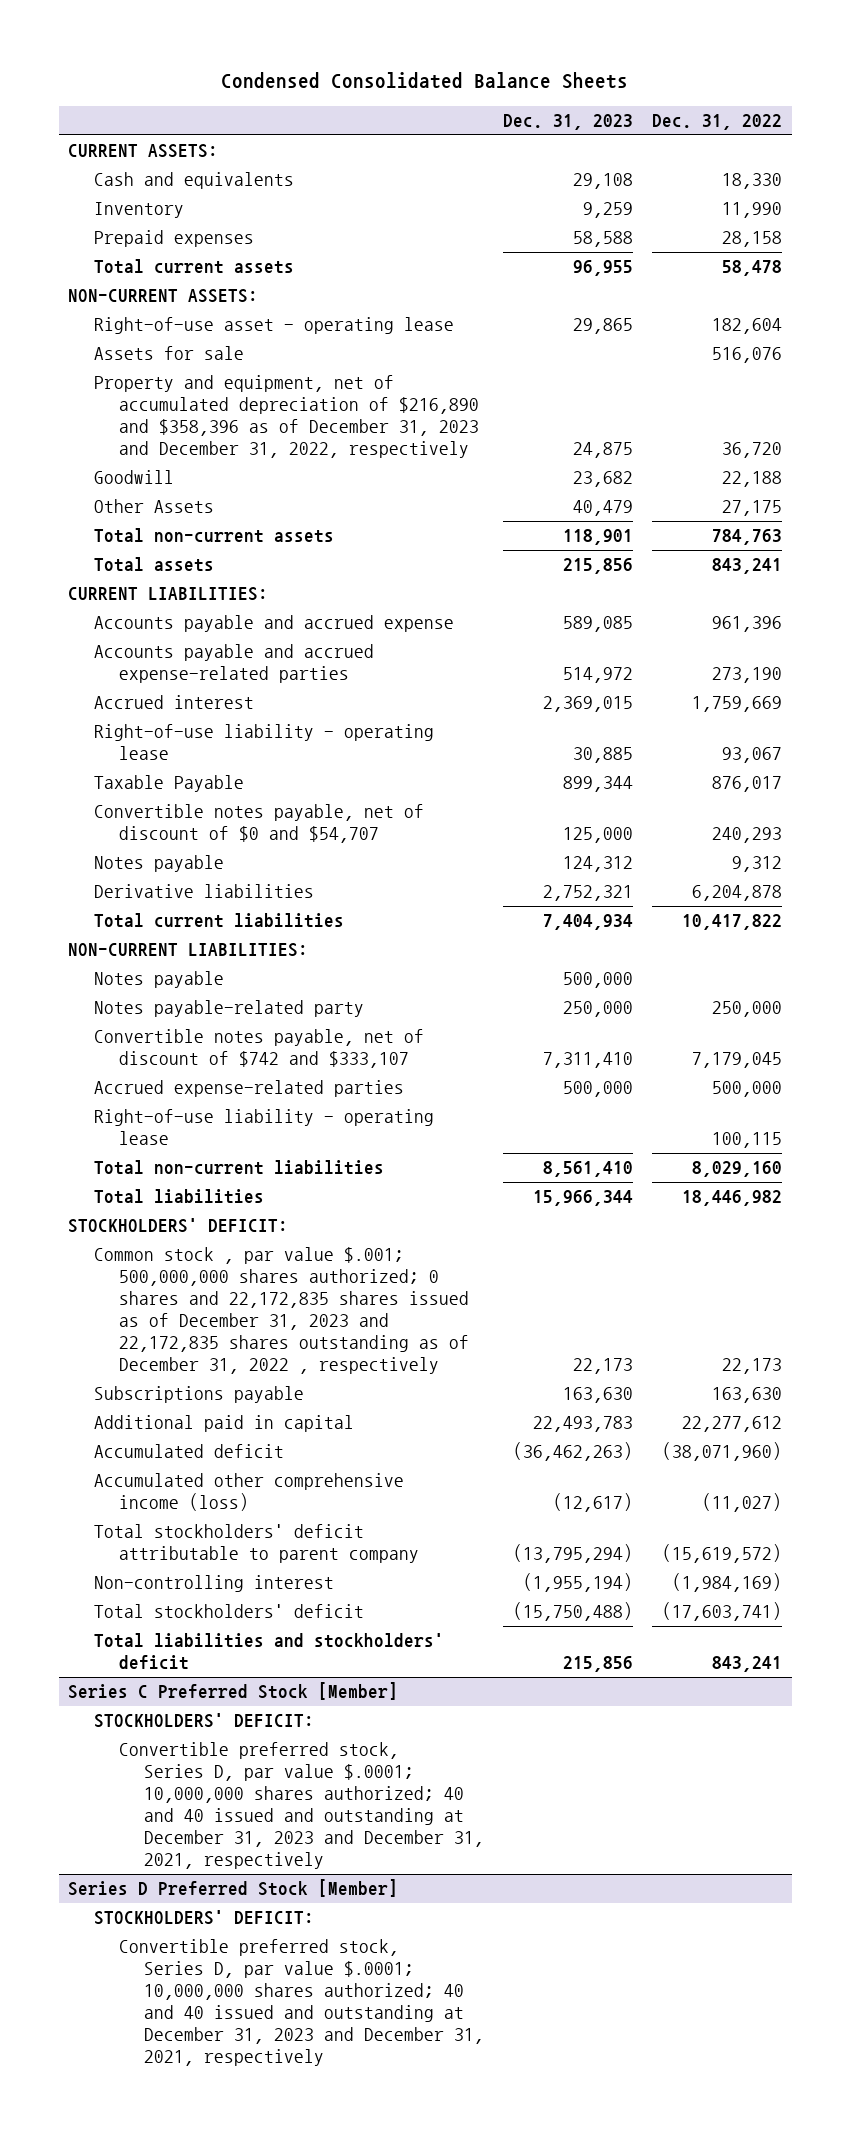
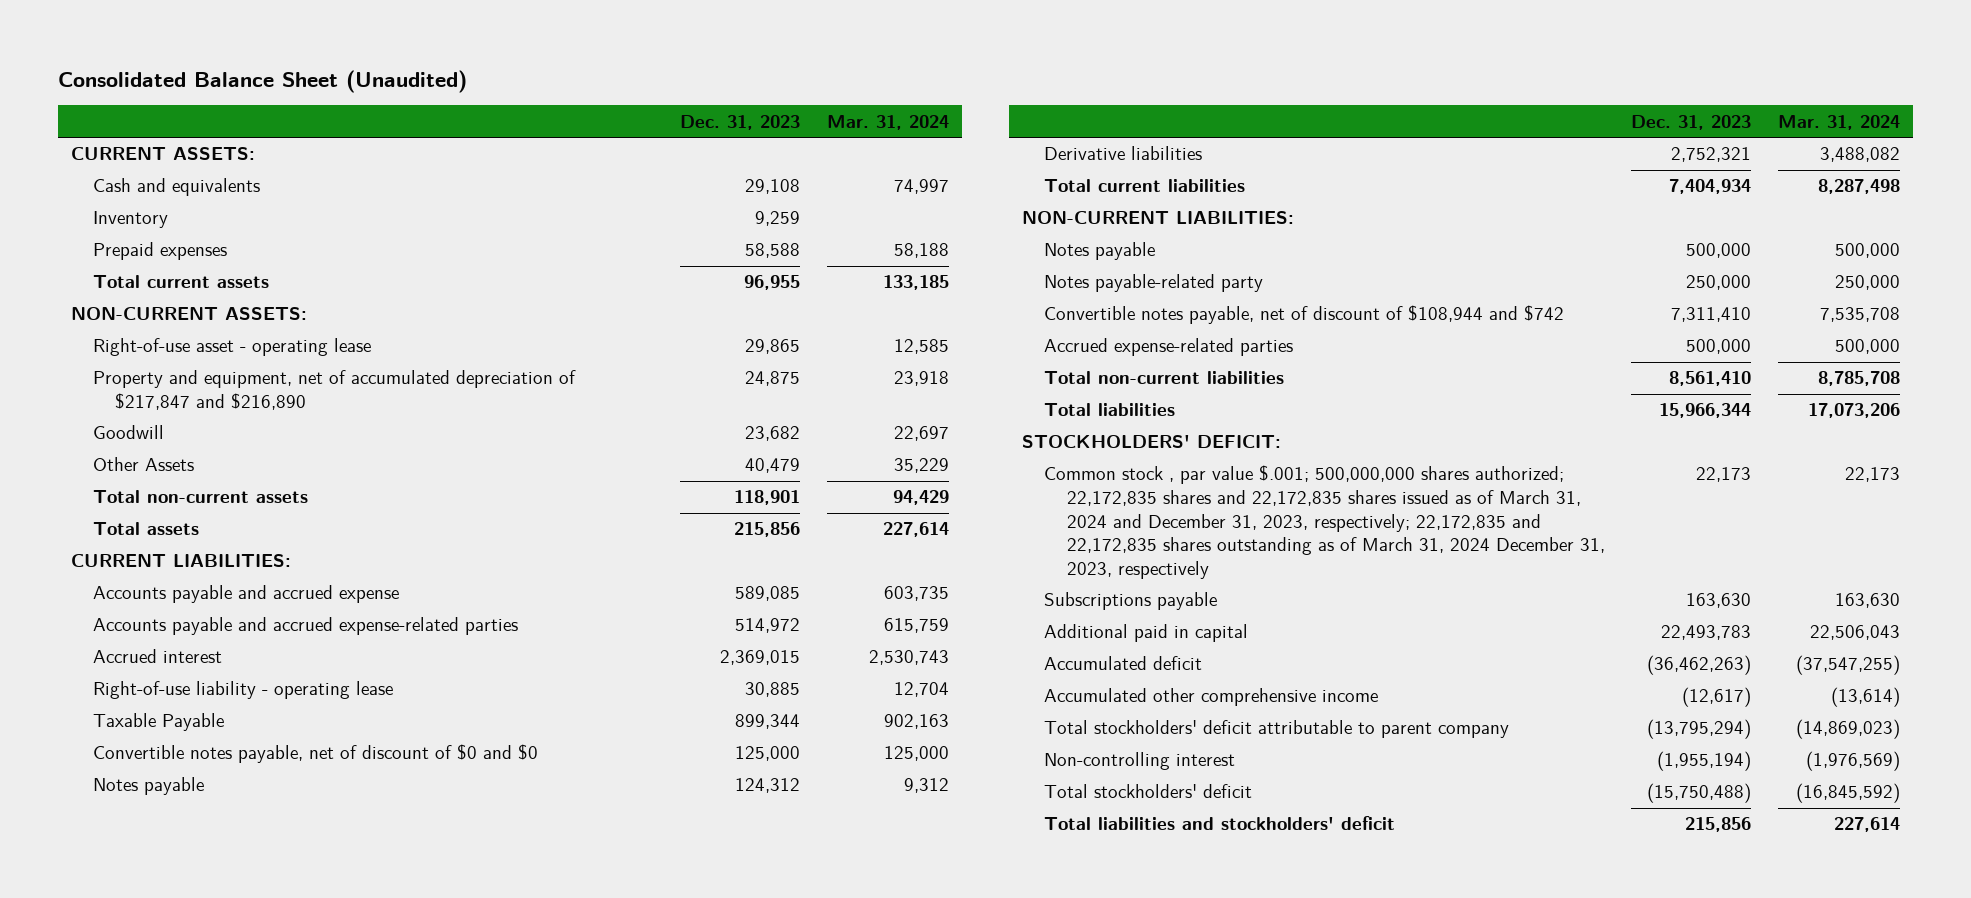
[221,72,629,90] Condensed Consolidated Balance Sheets -> [57,69,467,93] Consolidated Balance Sheet (Unaudited)
[652,114,783,131] Dec. 31, 2022 -> none
none -> [826,114,949,130] Mar. 31, 2024
[93,346,244,361] Assets for sale -> none
[93,375,479,459] Property and equipment, net of accumulated depreciation of $216,890 and $358,396 as of December 31, 2023 and December 31, 2022, respectively -> [93,370,577,411] Property and equipment, net of accumulated depreciation of $217,847 and $216,890
[93,804,424,844] Convertible notes payable, net of discount of $0 and $54,707 -> [93,744,539,764] Convertible notes payable, net of discount of $0 and $0
[93,1029,424,1069] Convertible notes payable, net of discount of $742 and $333,107 -> [1044,305,1565,325] Convertible notes payable, net of discount of $108,944 and $742
[93,1109,434,1146] Right-of-use liability - operating lease -> none
[93,1247,469,1375] Common stock , par value $.001; 500,000,000 shares authorized; 0 shares and 22,172,835 shares issued as of December 31, 2023 and 22,172,835 shares outstanding as of December 31, 2022 , respectively -> [1044,465,1605,580] Common stock , par value $.001; 500,000,000 shares authorized; 22,172,835 shares and 22,172,835 shares issued as of March 31, 2024 and December 31, 2023, respectively; 22,172,835 and 22,172,835 shares outstanding as of March 31, 2024 December 31, 2023, respectively
[93,1473,404,1512] Accumulated other comprehensive income (loss) -> [1044,688,1379,707] Accumulated other comprehensive income
[68,1682,399,1701] Series C Preferred Stock [Member] -> none
[93,1713,314,1729] STOCKHOLDERS' DEFICIT: -> none
[118,1742,484,1870] Convertible preferred stock, Series D, par value $.0001; 10,000,000 shares authorized; 40 and 40 issued and outstanding at December 31, 2023 and December 31, 2021, respectively -> none
[68,1879,399,1898] Series D Preferred Stock [Member] -> none
[93,1910,314,1926] STOCKHOLDERS' DEFICIT: -> none
[118,1939,484,2067] Convertible preferred stock, Series D, par value $.0001; 10,000,000 shares authorized; 40 and 40 issued and outstanding at December 31, 2023 and December 31, 2021, respectively -> none

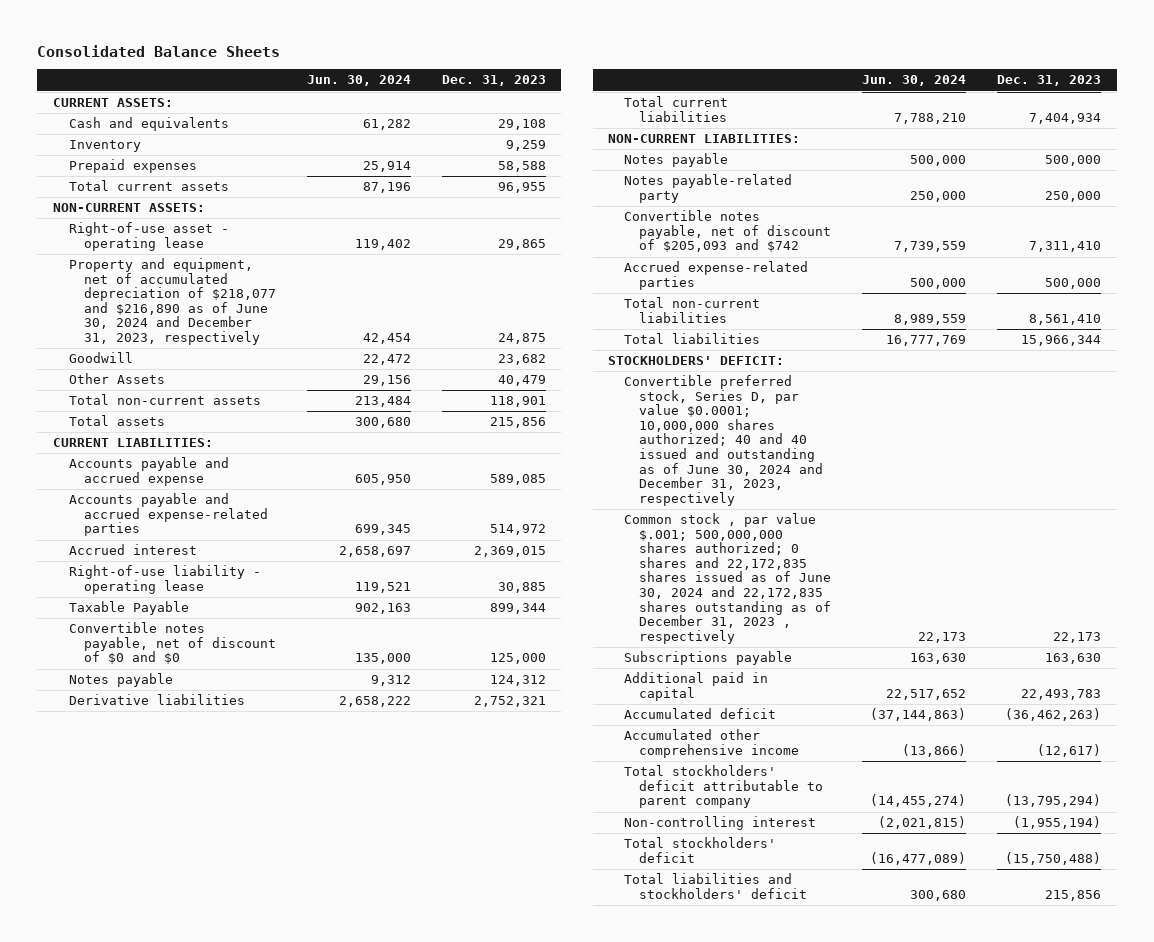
[57,69,467,93] Consolidated Balance Sheet (Unaudited) -> [37,44,281,57] Consolidated Balance Sheets
[826,114,949,130] Mar. 31, 2024 -> none
none -> [307,75,412,87] Jun. 30, 2024
[93,370,577,411] Property and equipment, net of accumulated depreciation of $217,847 and $216,890 -> [68,258,277,346] Property and equipment, net of accumulated depreciation of $218,077 and $216,890 as of June 30, 2024 and December 31, 2023, respectively
[1044,305,1565,325] Convertible notes payable, net of discount of $108,944 and $742 -> [623,210,832,253] Convertible notes payable, net of discount of $205,093 and $742
none -> [623,375,824,506] Convertible preferred stock, Series D, par value $0.0001; 10,000,000 shares authorized; 40 and 40 issued and outstanding as of June 30, 2024 and December 31, 2023, respectively
[1044,465,1605,580] Common stock , par value $.001; 500,000,000 shares authorized; 22,172,835 shares and 22,172,835 shares issued as of March 31, 2024 and December 31, 2023, respectively; 22,172,835 and 22,172,835 shares outstanding as of March 31, 2024 December 31, 2023, respectively -> [623,513,832,644] Common stock , par value $.001; 500,000,000 shares authorized; 0 shares and 22,172,835 shares issued as of June 30, 2024 and 22,172,835 shares outstanding as of December 31, 2023 , respectively

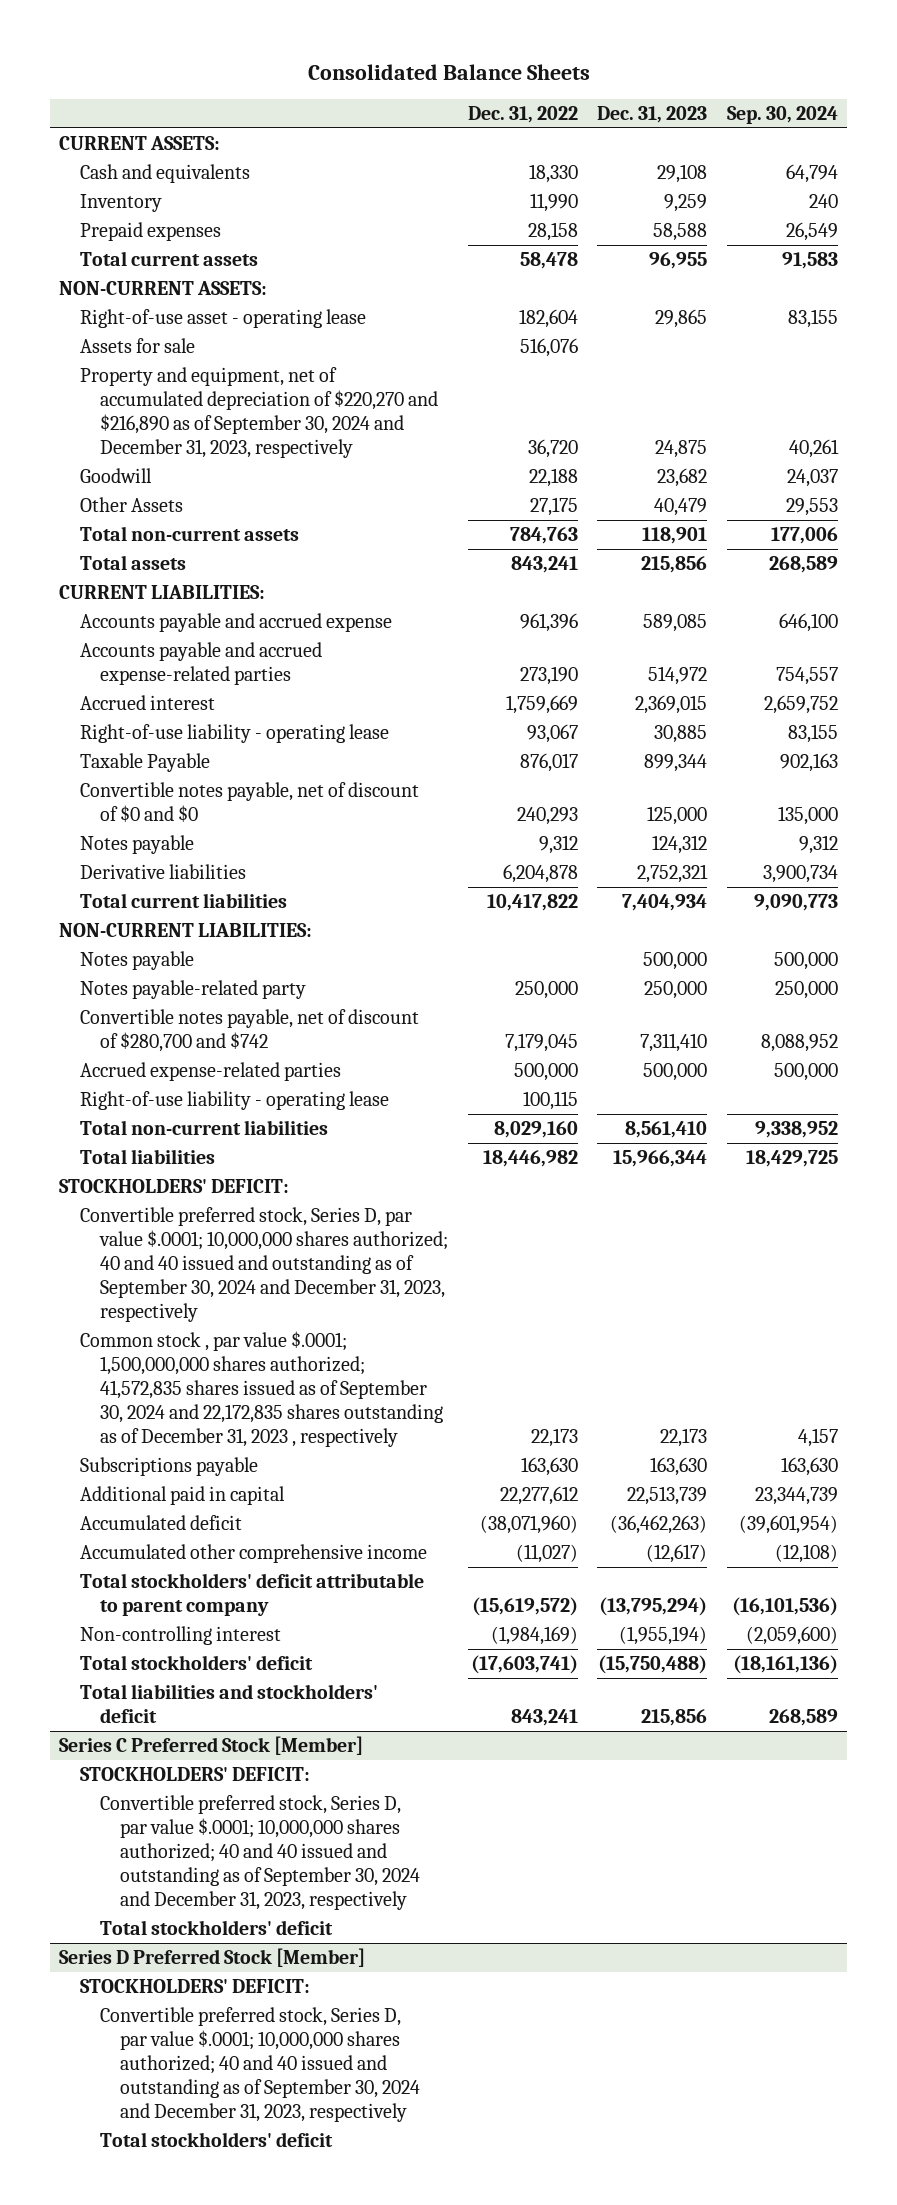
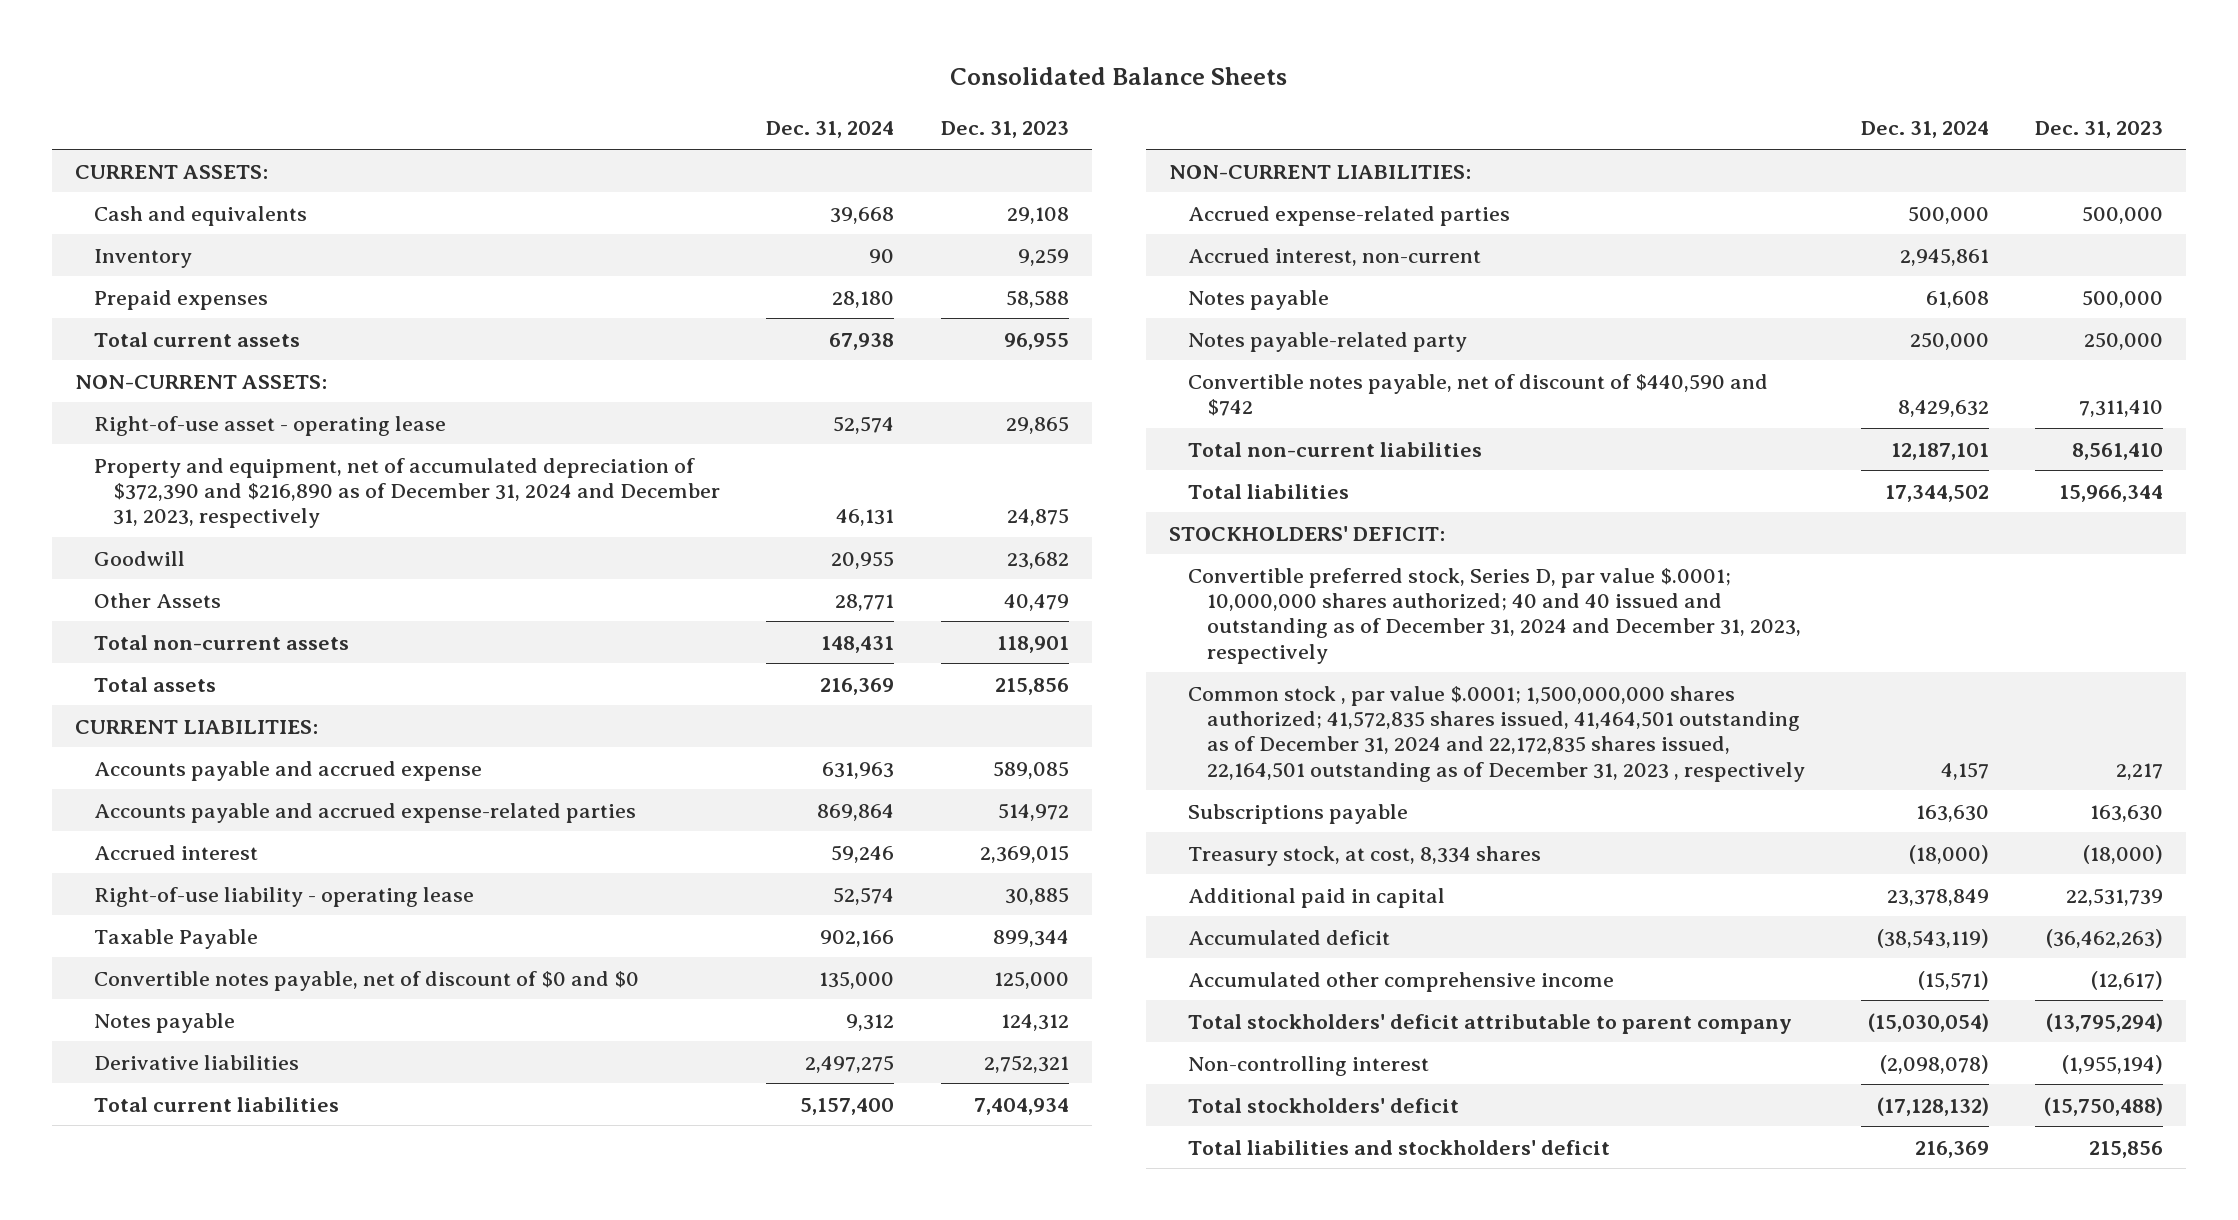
[467,105,578,123] Dec. 31, 2022 -> none
[726,105,838,124] Sep. 30, 2024 -> none
none -> [766,121,895,139] Dec. 31, 2024
[79,338,195,354] Assets for sale -> none
[79,367,439,458] Property and equipment, net of accumulated depreciation of $220,270 and $216,890 as of September 30, 2024 and December 31, 2023, respectively -> [93,457,721,529] Property and equipment, net of accumulated depreciation of $372,390 and $216,890 as of December 31, 2024 and December 31, 2023, respectively
[79,1062,341,1082] Accrued expense-related parties -> [1188,205,1511,226] Accrued expense-related parties
none -> [1188,247,1482,266] Accrued interest, non-current
[79,1091,389,1111] Right-of-use liability - operating lease -> none
[79,1009,419,1052] Convertible notes payable, net of discount of $280,700 and $742 -> [1188,373,1769,416] Convertible notes payable, net of discount of $440,590 and $742
[79,1207,449,1322] Convertible preferred stock, Series D, par value $.0001; 10,000,000 shares authorized; 40 and 40 issued and outstanding as of September 30, 2024 and December 31, 2023, respectively -> [1188,567,1802,664] Convertible preferred stock, Series D, par value $.0001; 10,000,000 shares authorized; 40 and 40 issued and outstanding as of December 31, 2024 and December 31, 2023, respectively
[79,1331,444,1447] Common stock , par value $.0001; 1,500,000,000 shares authorized; 41,572,835 shares issued as of September 30, 2024 and 22,172,835 shares outstanding as of December 31, 2023 , respectively -> [1188,685,1806,782] Common stock , par value $.0001; 1,500,000,000 shares authorized; 41,572,835 shares issued, 41,464,501 outstanding as of December 31, 2024 and 22,172,835 shares issued, 22,164,501 outstanding as of December 31, 2023 , respectively
[660,1427,708,1447] 22,173 -> [2115,762,2163,780] 2,217
none -> [1188,845,1542,866] Treasury stock, at cost, 8,334 shares
[627,1486,708,1506] 22,513,739 -> [2065,887,2163,906] 22,531,739
[59,1736,364,1756] Series C Preferred Stock [Member] -> none
[79,1767,310,1782] STOCKHOLDERS' DEFICIT: -> none
[100,1795,421,1910] Convertible preferred stock, Series D, par value $.0001; 10,000,000 shares authorized; 40 and 40 issued and outstanding as of September 30, 2024 and December 31, 2023, respectively -> none
[100,1920,334,1936] Total stockholders' deficit -> none
[59,1948,366,1968] Series D Preferred Stock [Member] -> none
[79,1979,310,1994] STOCKHOLDERS' DEFICIT: -> none
[100,2007,421,2122] Convertible preferred stock, Series D, par value $.0001; 10,000,000 shares authorized; 40 and 40 issued and outstanding as of September 30, 2024 and December 31, 2023, respectively -> none
[100,2132,334,2148] Total stockholders' deficit -> none

